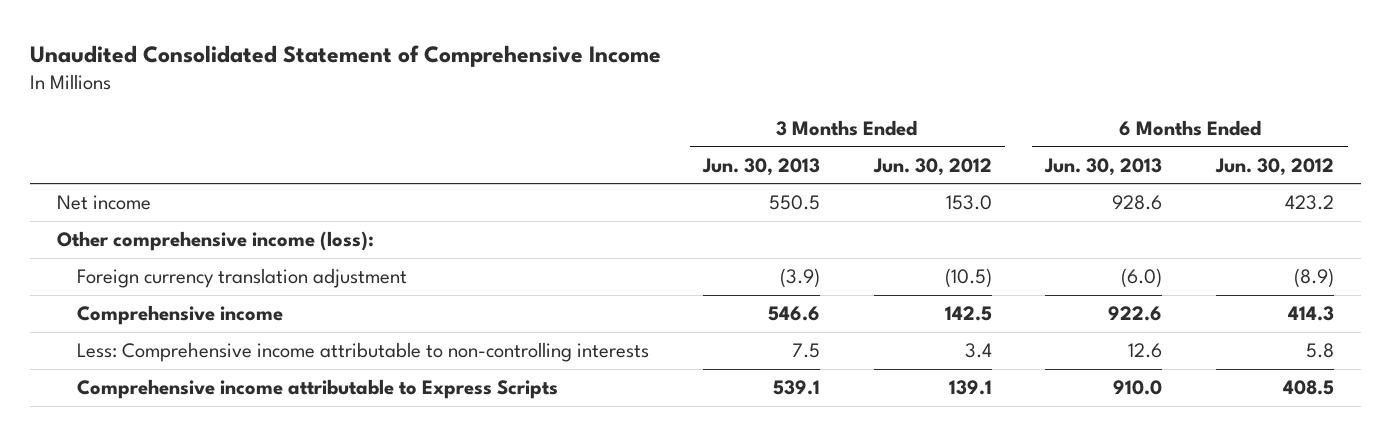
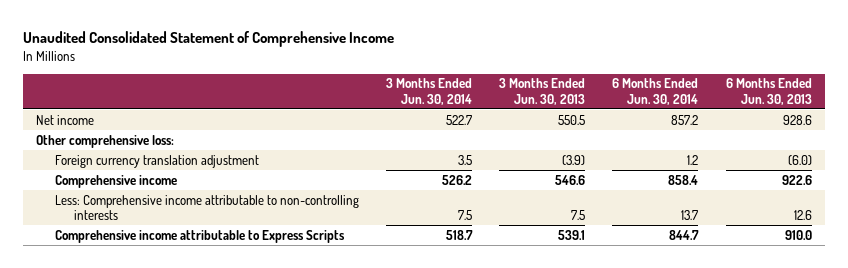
[872,157,992,176] Jun. 30, 2012 -> none
[1215,157,1335,176] Jun. 30, 2012 -> none
none -> [386,78,473,105] 3 Months Ended Jun. 30, 2014
none -> [612,78,699,105] 6 Months Ended Jun. 30, 2014
[57,231,375,252] Other comprehensive income (loss): -> [36,134,175,148] Other comprehensive loss:

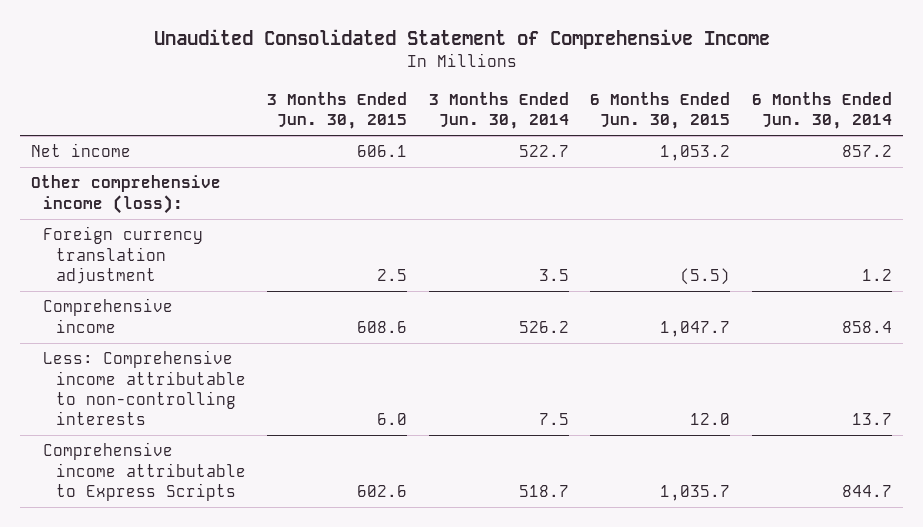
[499,78,586,105] 3 Months Ended Jun. 30, 2013 -> none
[725,78,812,105] 6 Months Ended Jun. 30, 2013 -> none
none -> [267,91,408,129] 3 Months Ended Jun. 30, 2015
none -> [590,91,731,129] 6 Months Ended Jun. 30, 2015
[36,134,175,148] Other comprehensive loss: -> [31,175,222,214] Other comprehensive income (loss):

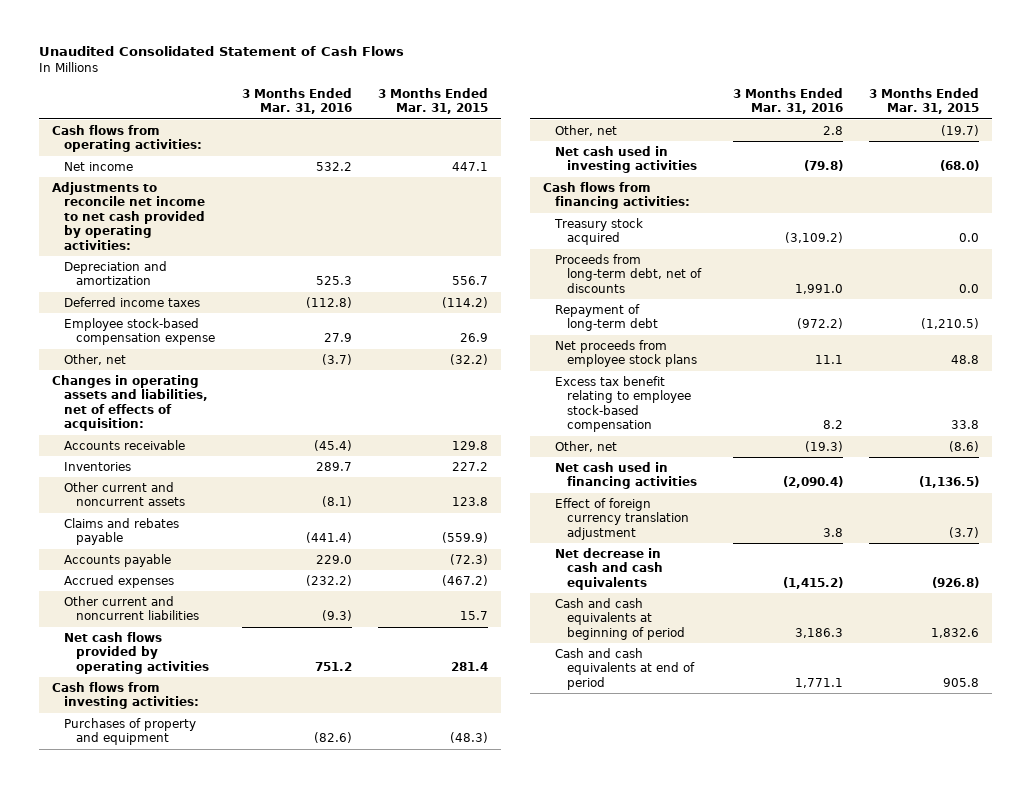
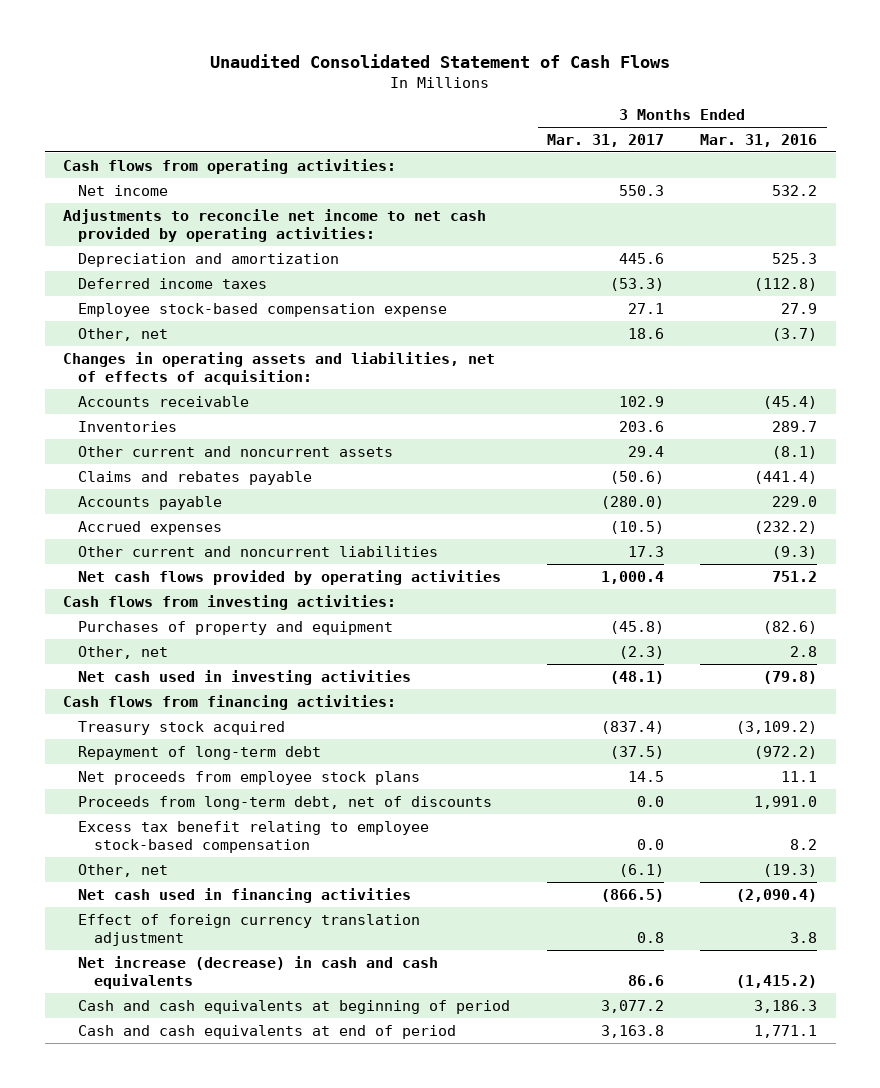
[378,87,489,115] 3 Months Ended Mar. 31, 2015 -> none
none -> [546,133,664,147] Mar. 31, 2017
[555,253,703,293] Proceeds from long-term debt, net of discounts -> [78,795,493,810] Proceeds from long-term debt, net of discounts
[555,547,664,590] Net decrease in cash and cash equivalents -> [78,955,439,989] Net increase (decrease) in cash and cash equivalents

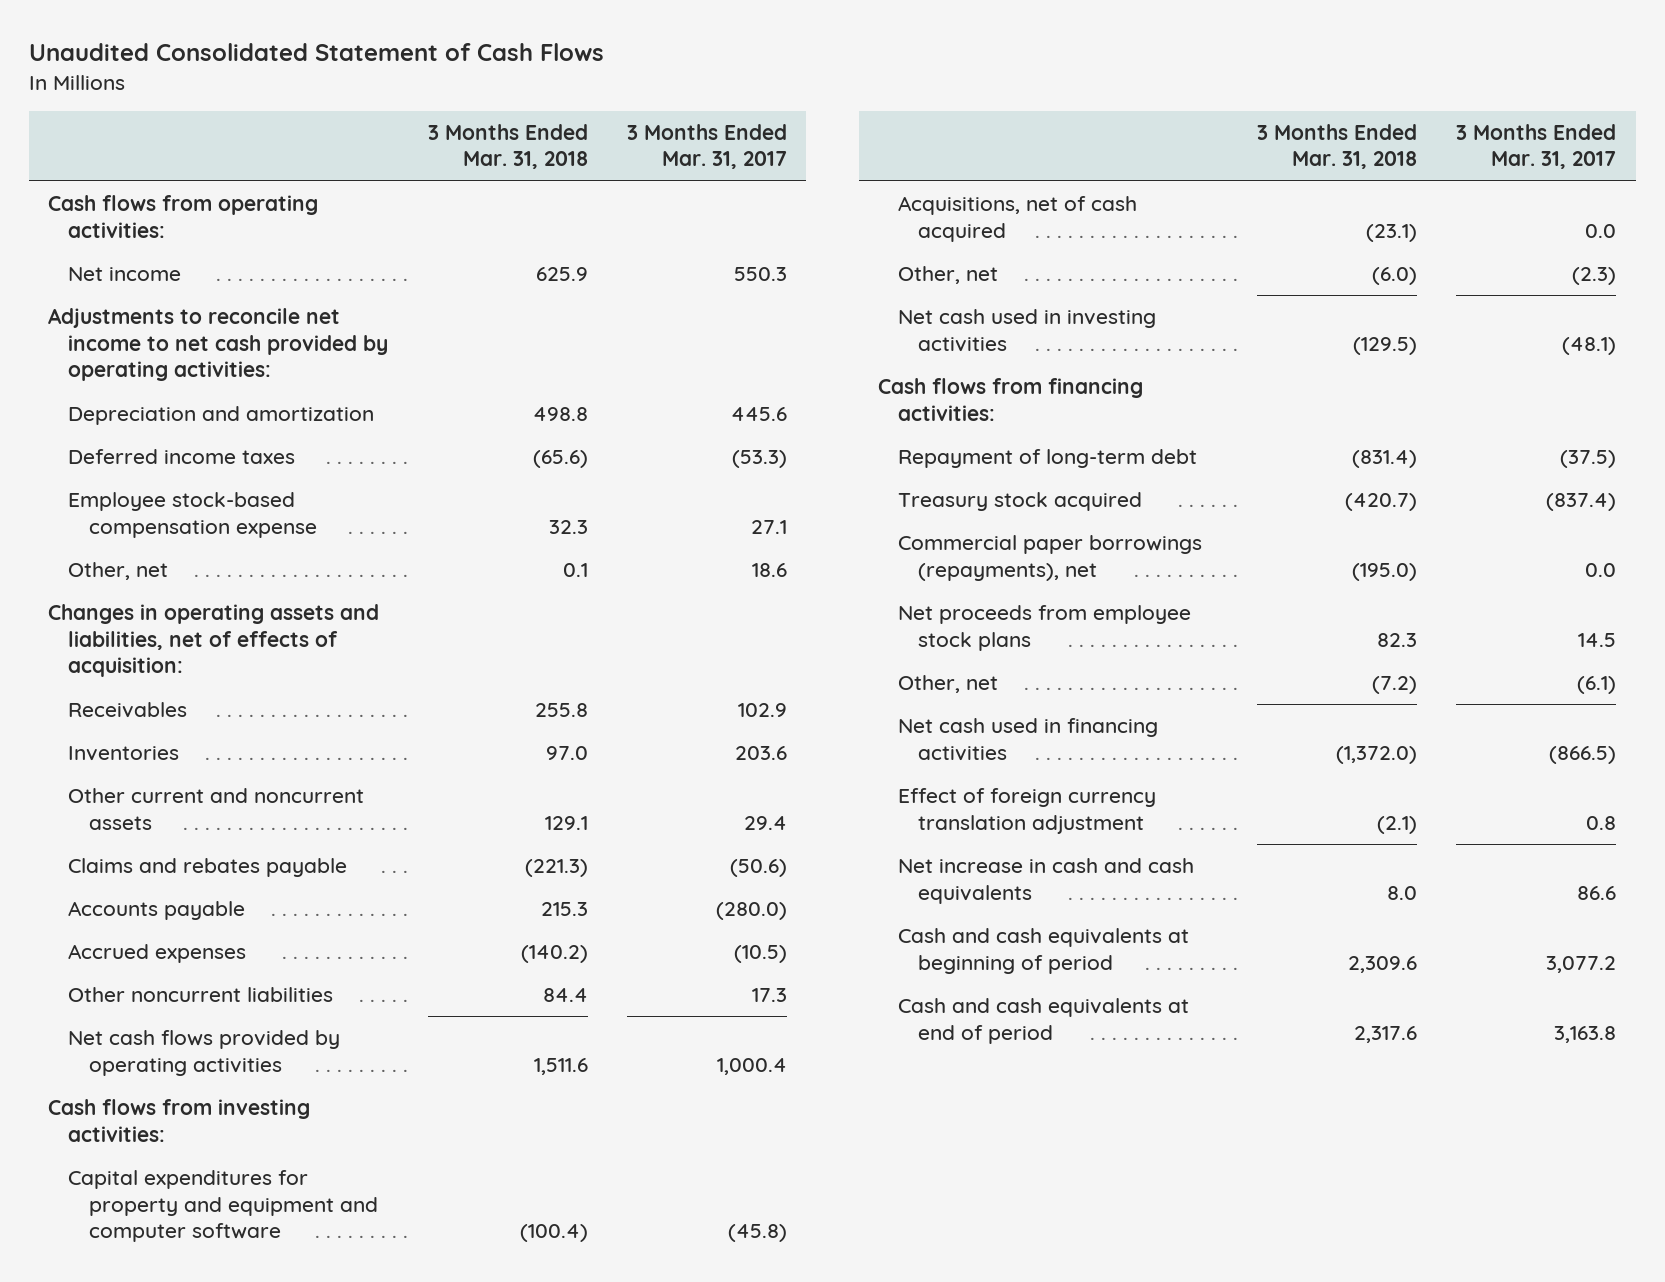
[700,133,818,147] Mar. 31, 2016 -> none
none -> [427,123,588,170] 3 Months Ended Mar. 31, 2018
[78,395,250,407] Accounts receivable -> [68,702,188,719] Receivables
[78,545,439,557] Other current and noncurrent liabilities -> [68,987,334,1003] Other noncurrent liabilities
[78,620,394,635] Purchases of property and equipment -> [68,1170,378,1243] Capital expenditures for property and equipment and computer software
none -> [898,196,1138,242] Acquisitions, net of cash acquired
[78,720,286,735] Treasury stock acquired -> [898,492,1143,512] Treasury stock acquired
none -> [898,535,1203,581] Commercial paper borrowings (repayments), net
[78,795,493,810] Proceeds from long-term debt, net of discounts -> none
[78,820,430,853] Excess tax benefit relating to employee stock-based compensation -> none
[78,955,439,989] Net increase (decrease) in cash and cash equivalents -> [898,858,1195,904] Net increase in cash and cash equivalents

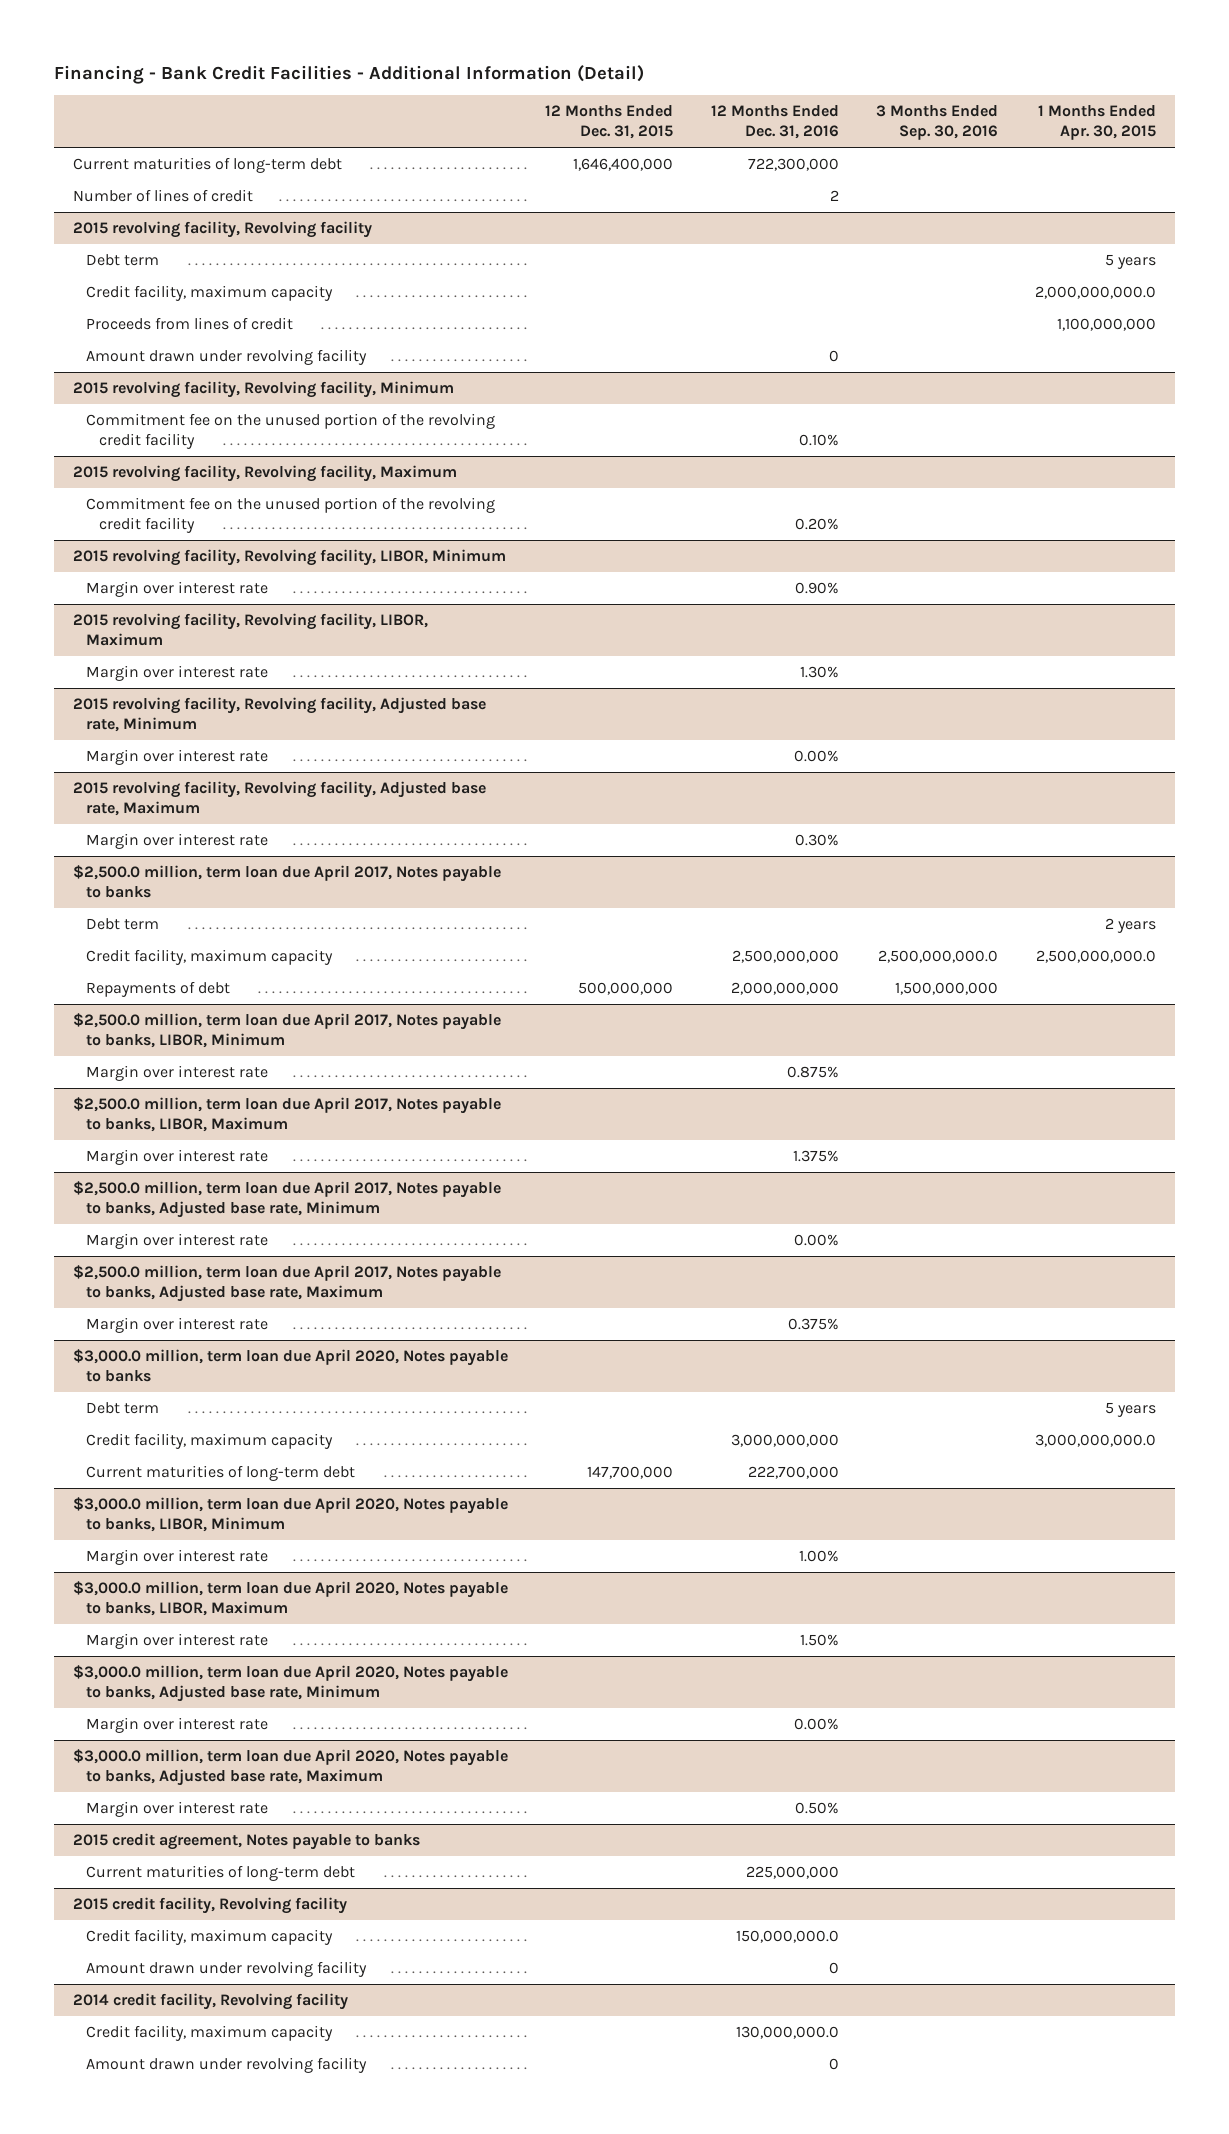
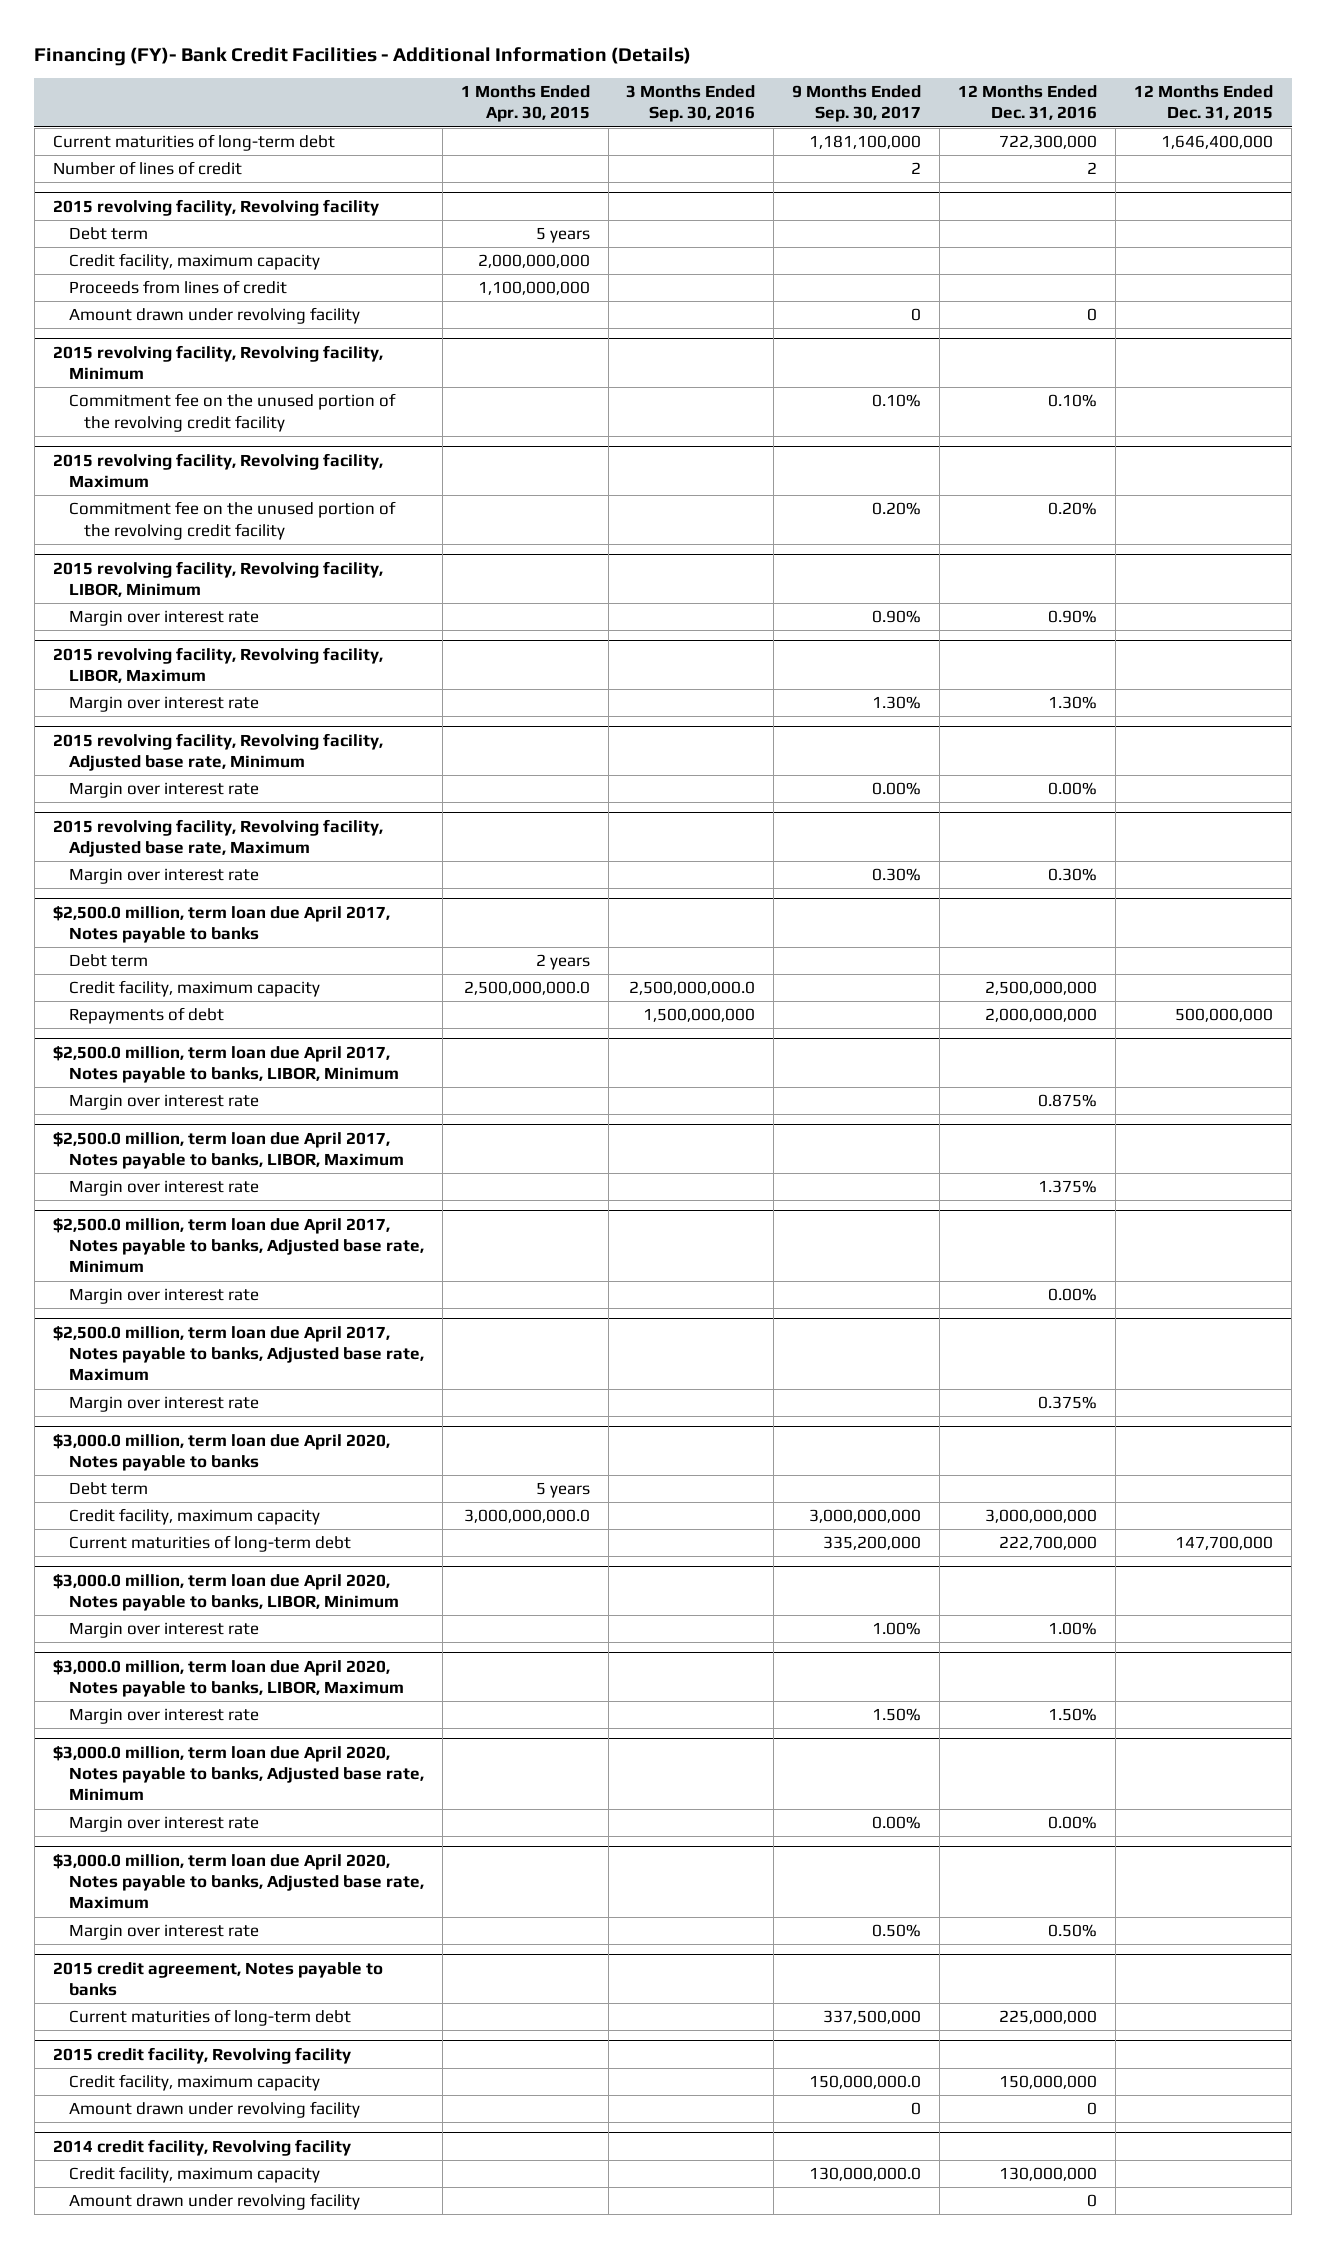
[54,65,645,85] Financing - Bank Credit Facilities - Additional Information (Detail) -> [34,46,692,66] Financing (FY)- Bank Credit Facilities - Additional Information (Details)
none -> [792,85,922,123] 9 Months Ended Sep. 30, 2017
[1035,285,1157,299] 2,000,000,000.0 -> [477,254,590,269] 2,000,000,000
[735,1929,839,1943] 150,000,000.0 -> [999,2075,1098,2090] 150,000,000
[735,2025,839,2039] 130,000,000.0 -> [999,2167,1098,2182] 130,000,000

